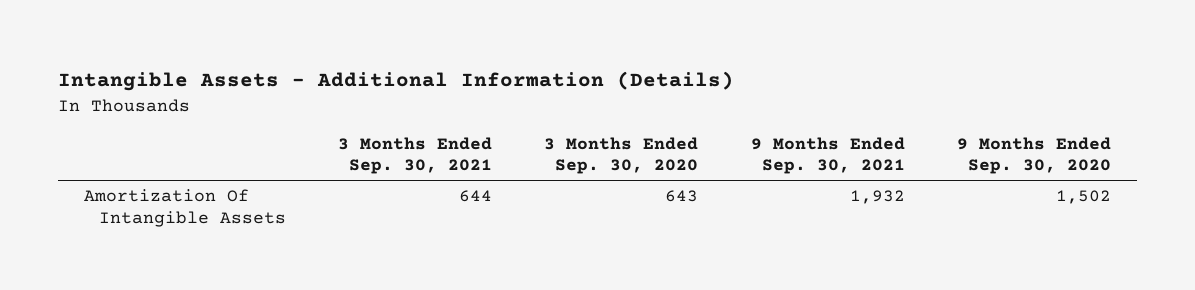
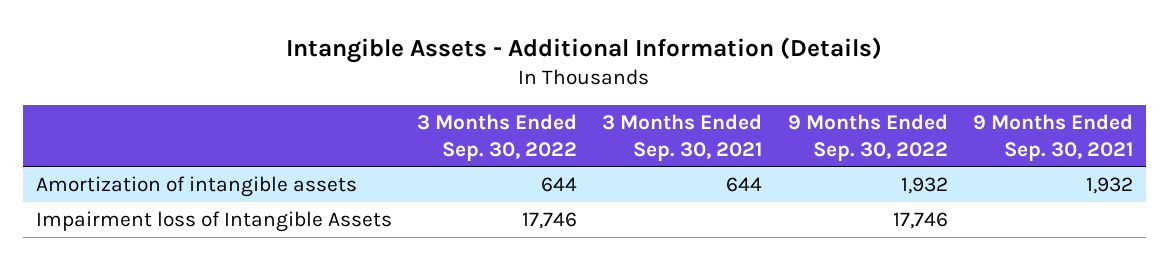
[544,137,699,175] 3 Months Ended Sep. 30, 2020 -> none
[956,137,1111,175] 9 Months Ended Sep. 30, 2020 -> none
none -> [416,114,577,161] 3 Months Ended Sep. 30, 2022
none -> [787,114,948,161] 9 Months Ended Sep. 30, 2022
[84,189,286,227] Amortization Of Intangible Assets -> [35,175,357,197] Amortization of intangible assets
none -> [35,210,392,232] Impairment loss of Intangible Assets

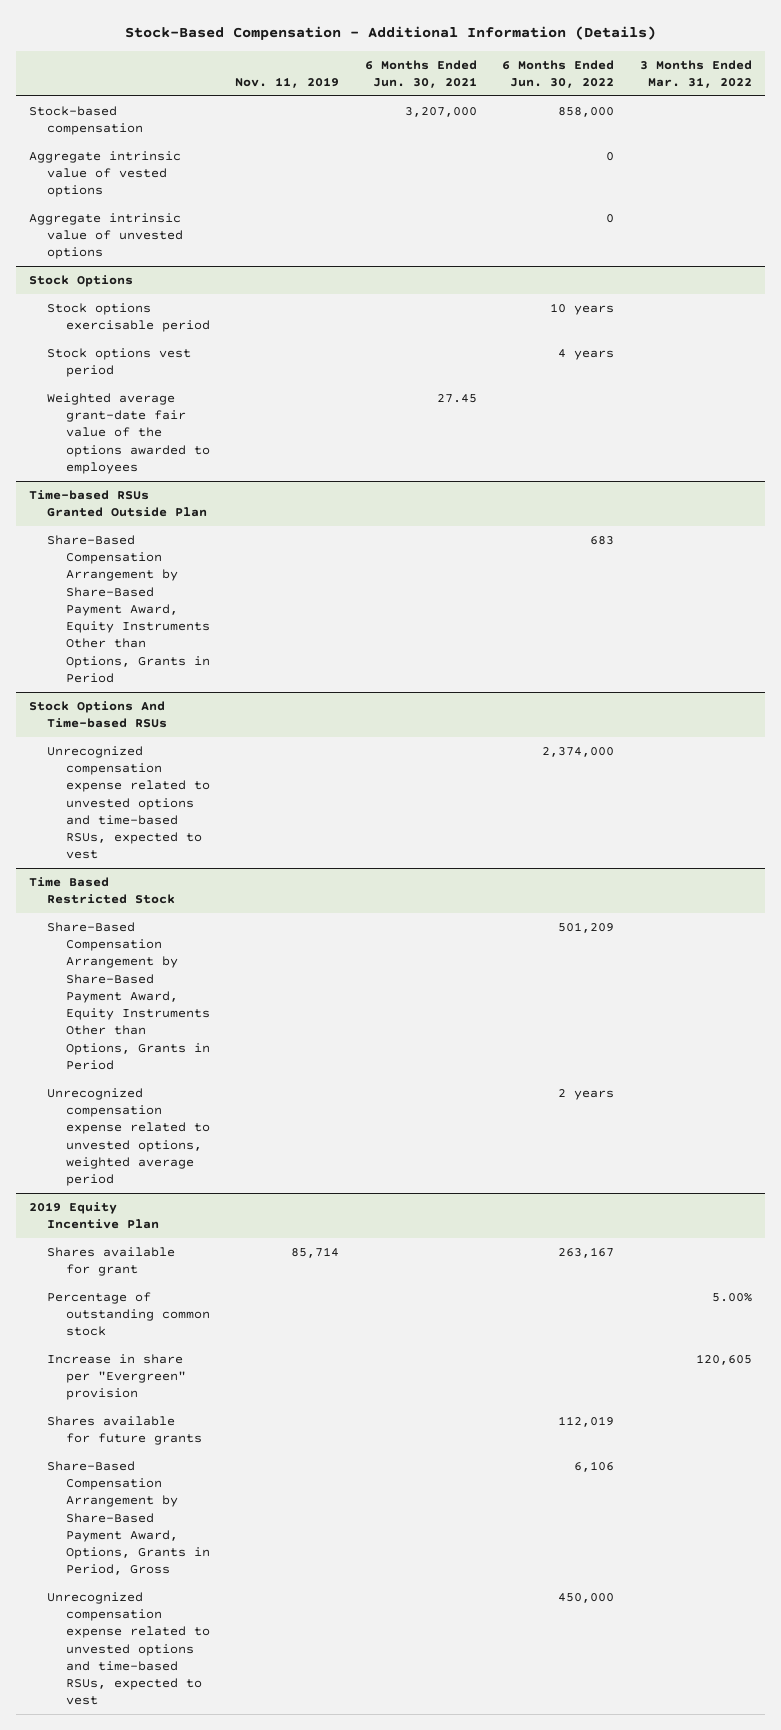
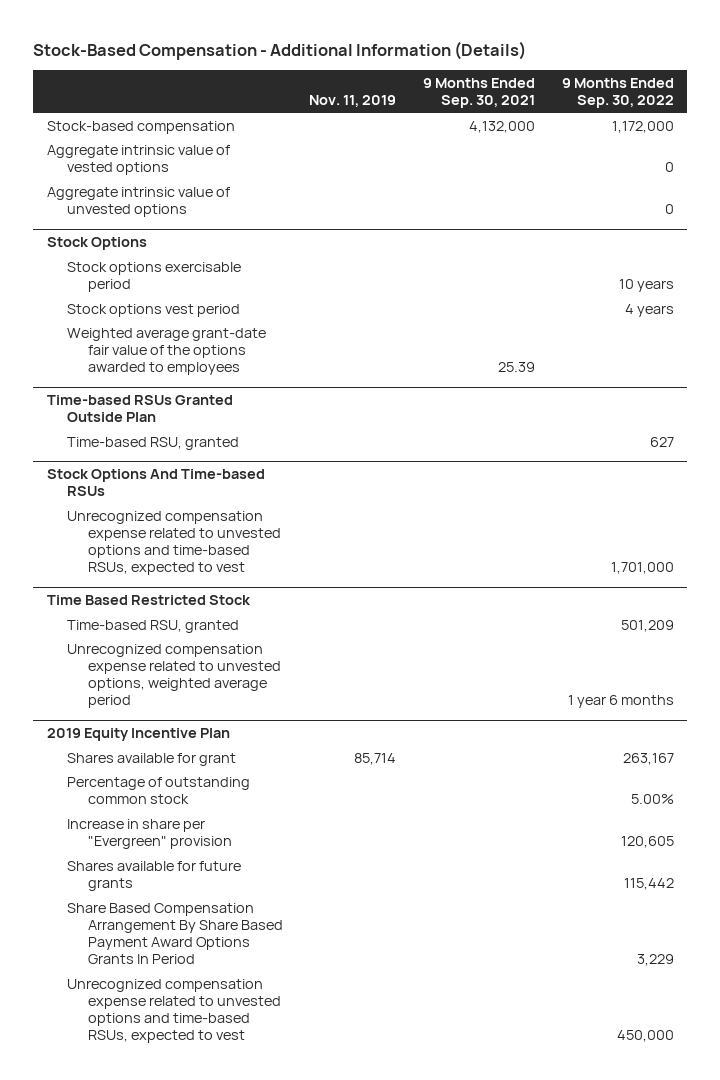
[364,59,477,89] 6 Months Ended Jun. 30, 2021 -> none
[502,59,615,89] 6 Months Ended Jun. 30, 2022 -> none
[640,59,753,89] 3 Months Ended Mar. 31, 2022 -> none
none -> [422,77,535,109] 9 Months Ended Sep. 30, 2021
none -> [561,77,674,109] 9 Months Ended Sep. 30, 2022
[47,534,210,683] Share-Based Compensation Arrangement by Share-Based Payment Award, Equity Instruments Other than Options, Grants in Period -> [67,436,240,450] Time-based RSU, granted
[47,921,210,1070] Share-Based Compensation Arrangement by Share-Based Payment Award, Equity Instruments Other than Options, Grants in Period -> [67,619,240,633] Time-based RSU, granted
[47,1460,210,1576] Share-Based Compensation Arrangement by Share-Based Payment Award, Options, Grants in Period, Gross -> [67,902,283,965] Share Based Compensation Arrangement By Share Based Payment Award Options Grants In Period

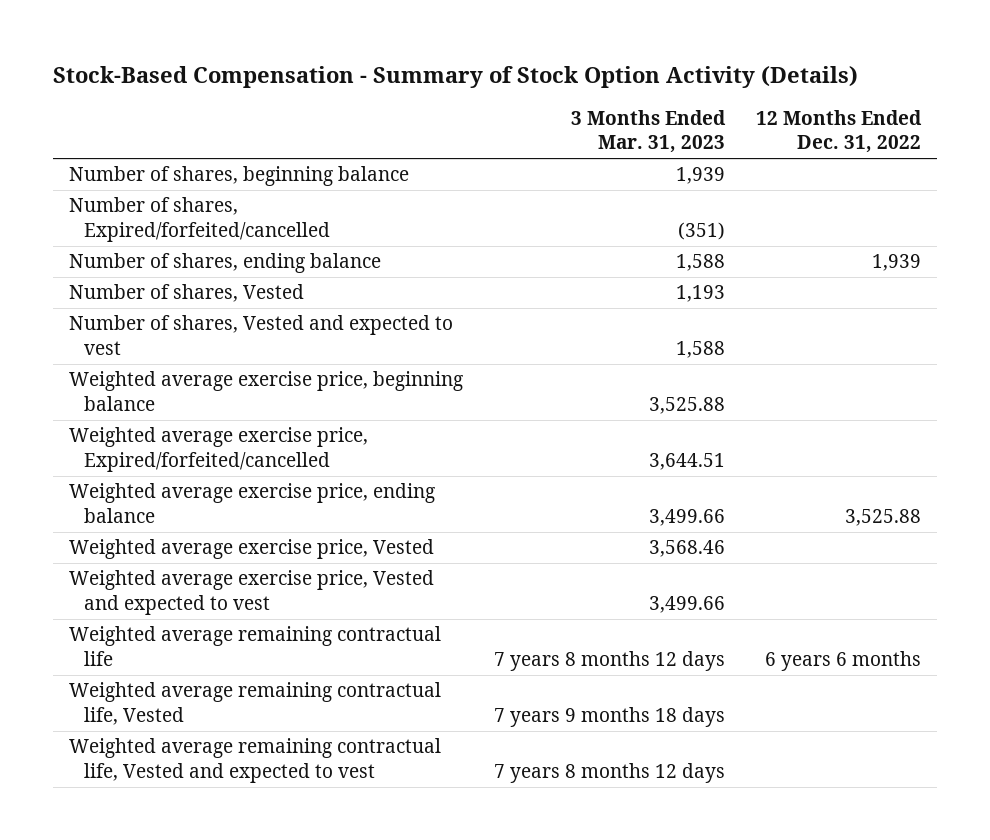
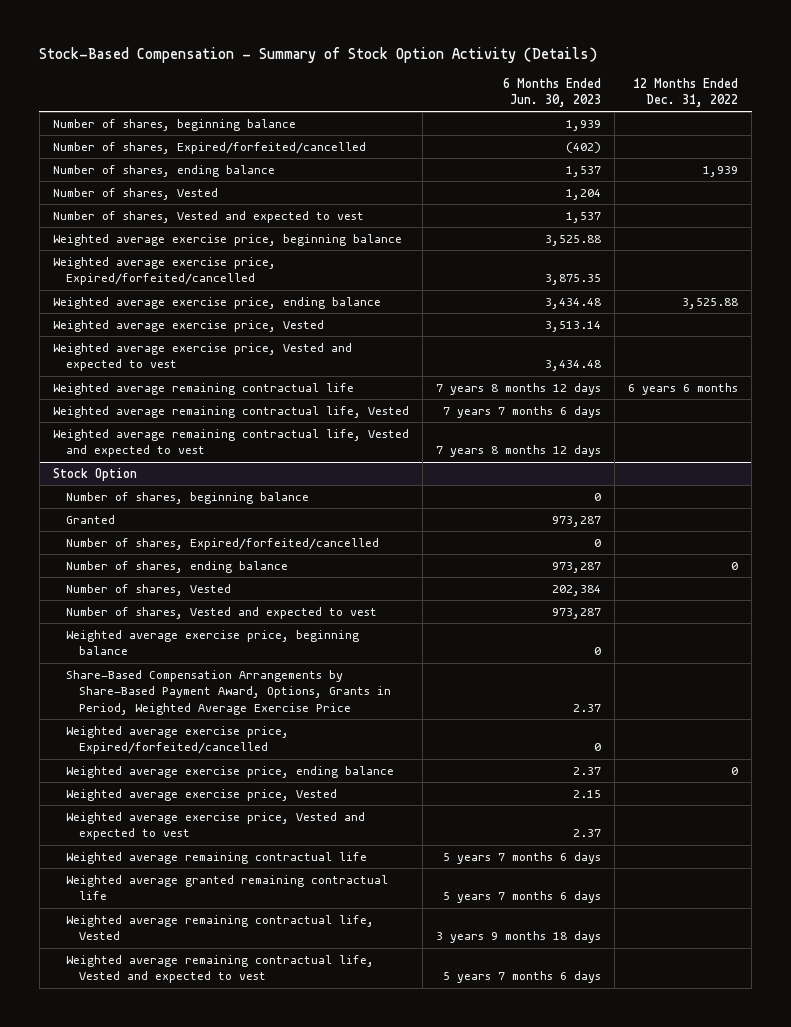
[571,109,727,154] 3 Months Ended Mar. 31, 2023 -> none
none -> [503,77,602,107] 6 Months Ended Jun. 30, 2023
none -> [52,468,137,482] Stock Option
none -> [65,492,309,505] Number of shares, beginning balance
none -> [65,515,115,525] Granted
none -> [65,538,379,551] Number of shares, Expired/forfeited/cancelled
none -> [65,561,288,574] Number of shares, ending balance
none -> [65,584,231,597] Number of shares, Vested
none -> [65,607,377,620] Number of shares, Vested and expected to vest
none -> [65,630,359,656] Weighted average exercise price, beginning balance
none -> [65,670,391,715] Share-Based Compensation Arrangements by Share-Based Payment Award, Options, Grants in Period, Weighted Average Exercise Price
none -> [65,726,289,755] Weighted average exercise price, Expired/forfeited/cancelled
none -> [65,766,394,779] Weighted average exercise price, ending balance
none -> [65,789,337,802] Weighted average exercise price, Vested
none -> [65,812,365,841] Weighted average exercise price, Vested and expected to vest
none -> [65,852,367,865] Weighted average remaining contractual life
none -> [65,875,388,901] Weighted average granted remaining contractual life
none -> [65,915,374,941] Weighted average remaining contractual life, Vested
none -> [65,955,374,984] Weighted average remaining contractual life, Vested and expected to vest

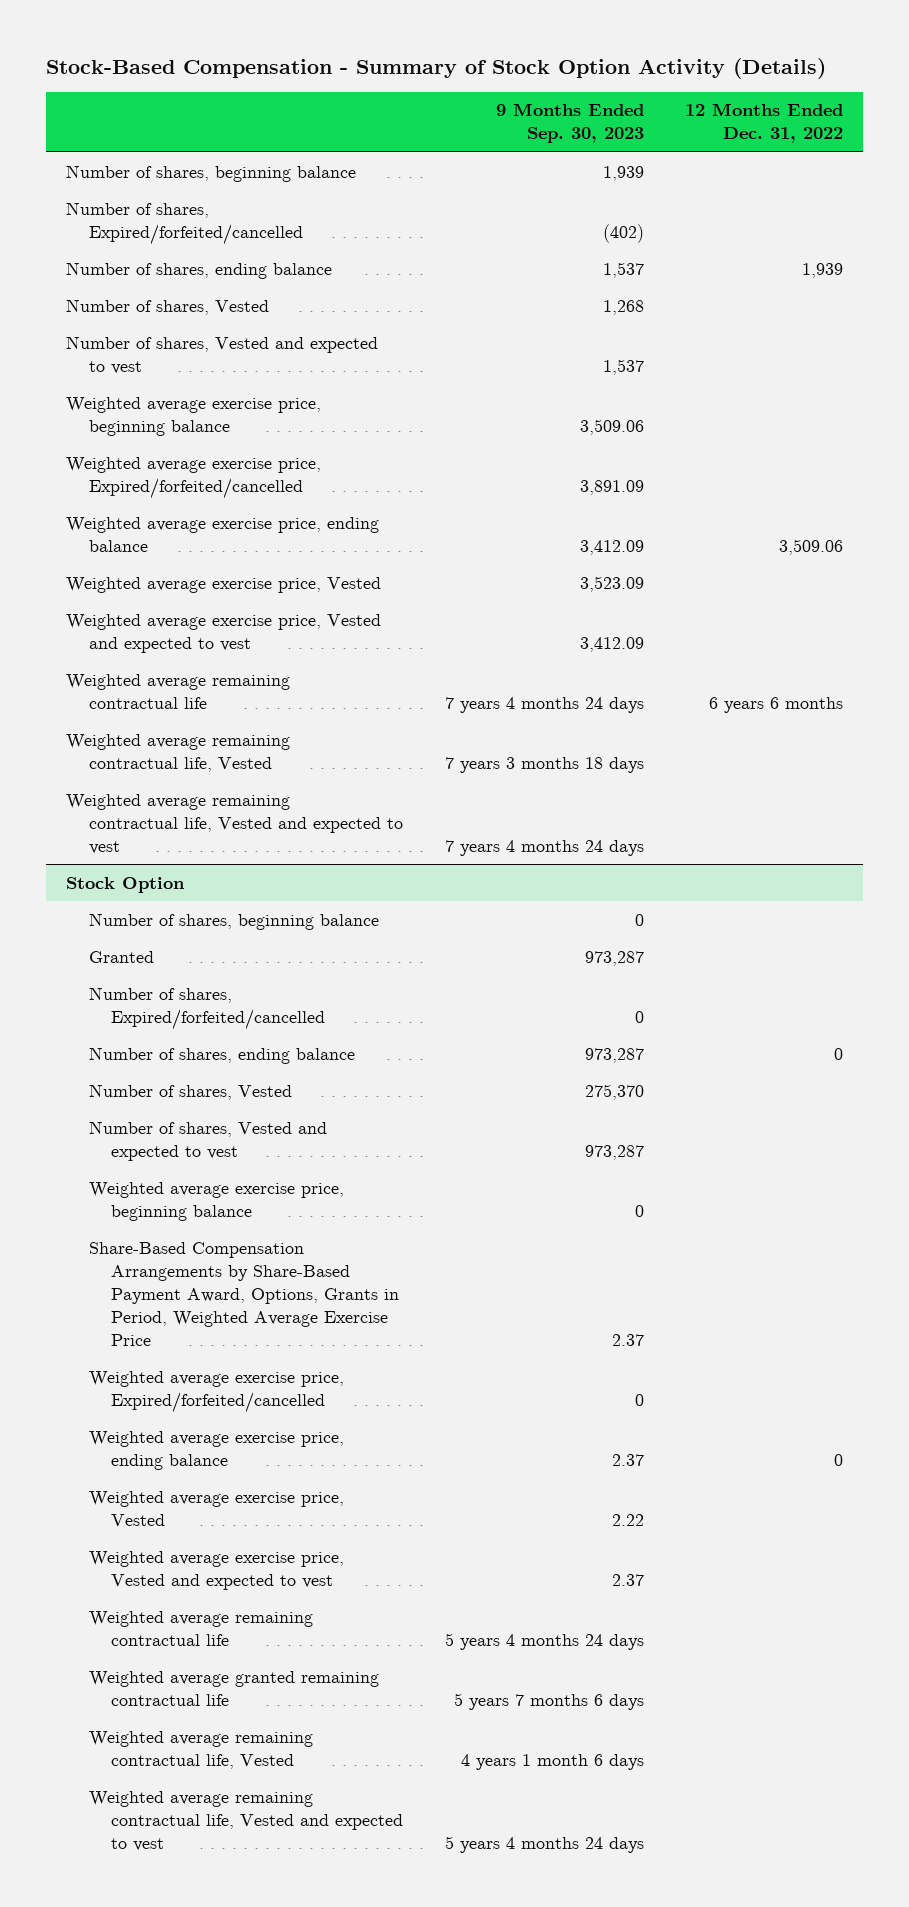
[503,77,602,107] 6 Months Ended Jun. 30, 2023 -> none
none -> [495,103,644,144] 9 Months Ended Sep. 30, 2023
[682,298,739,310] 3,525.88 -> [778,538,843,555] 3,509.06

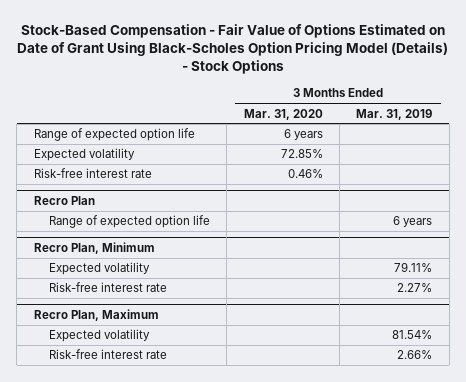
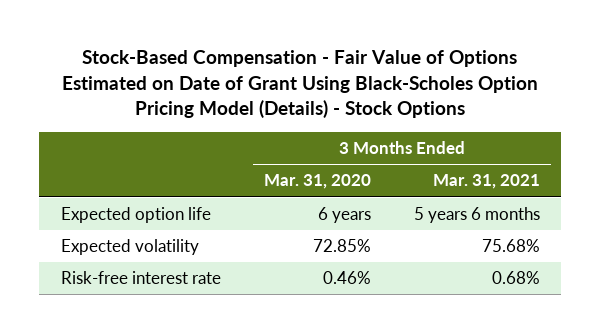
[356,108,433,120] Mar. 31, 2019 -> none
none -> [432,174,540,190] Mar. 31, 2021
[33,128,195,142] Range of expected option life -> [60,207,211,224] Expected option life
[33,196,95,206] Recro Plan -> none
[48,215,210,229] Range of expected option life -> none
[33,242,155,255] Recro Plan, Minimum -> none
[48,262,150,276] Expected volatility -> none
[48,282,167,293] Risk-free interest rate -> none
[33,309,159,322] Recro Plan, Maximum -> none
[48,329,150,343] Expected volatility -> none
[48,349,167,360] Risk-free interest rate -> none

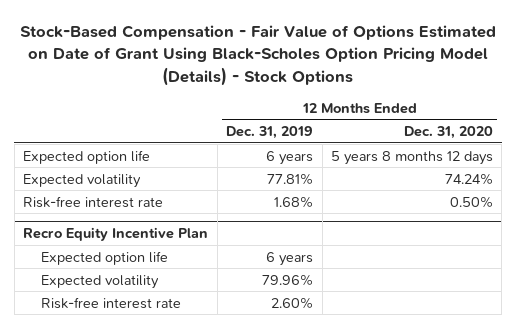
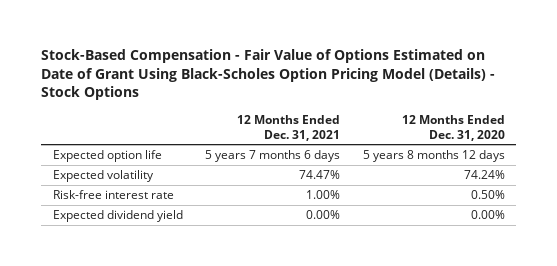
[226,126,314,140] Dec. 31, 2019 -> none
none -> [237,114,341,141] 12 Months Ended Dec. 31, 2021
[23,227,209,242] Recro Equity Incentive Plan -> none
[40,250,168,265] Expected option life -> none
[40,274,159,289] Expected volatility -> none
[40,296,181,309] Risk-free interest rate -> none
none -> [52,210,183,223] Expected dividend yield

